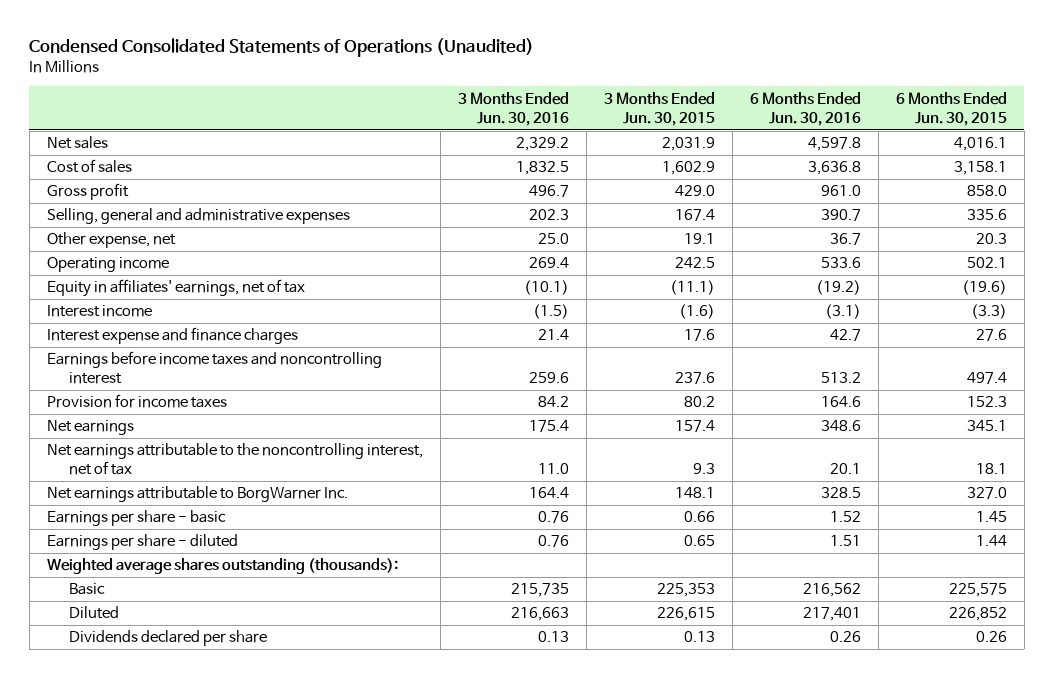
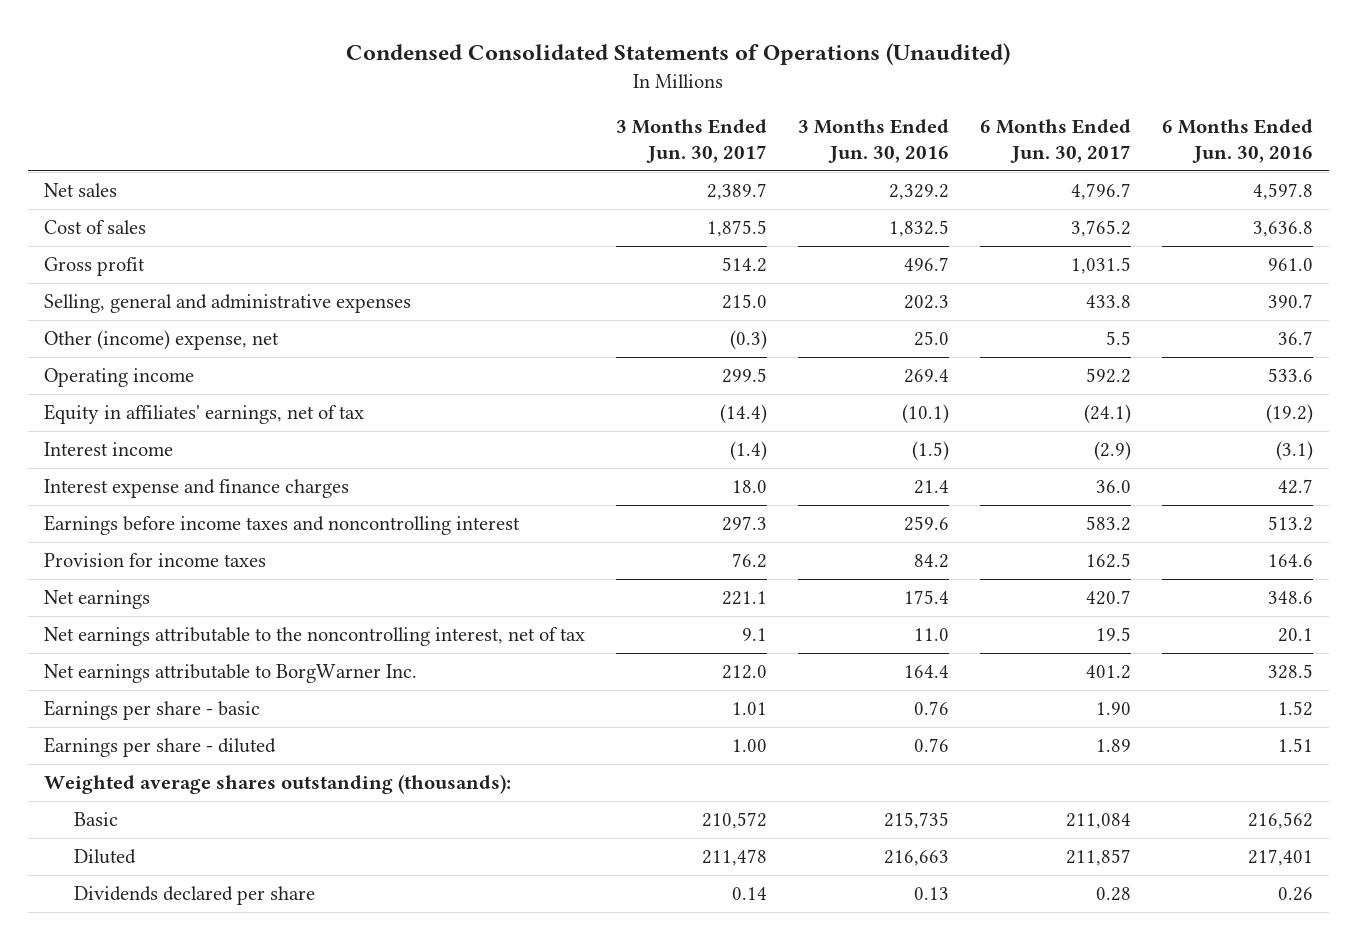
[603,91,715,126] 3 Months Ended Jun. 30, 2015 -> none
[895,91,1007,126] 6 Months Ended Jun. 30, 2015 -> none
none -> [615,119,767,163] 3 Months Ended Jun. 30, 2017
none -> [979,119,1131,163] 6 Months Ended Jun. 30, 2017
[46,232,176,249] Other expense, net -> [43,330,279,351] Other (income) expense, net

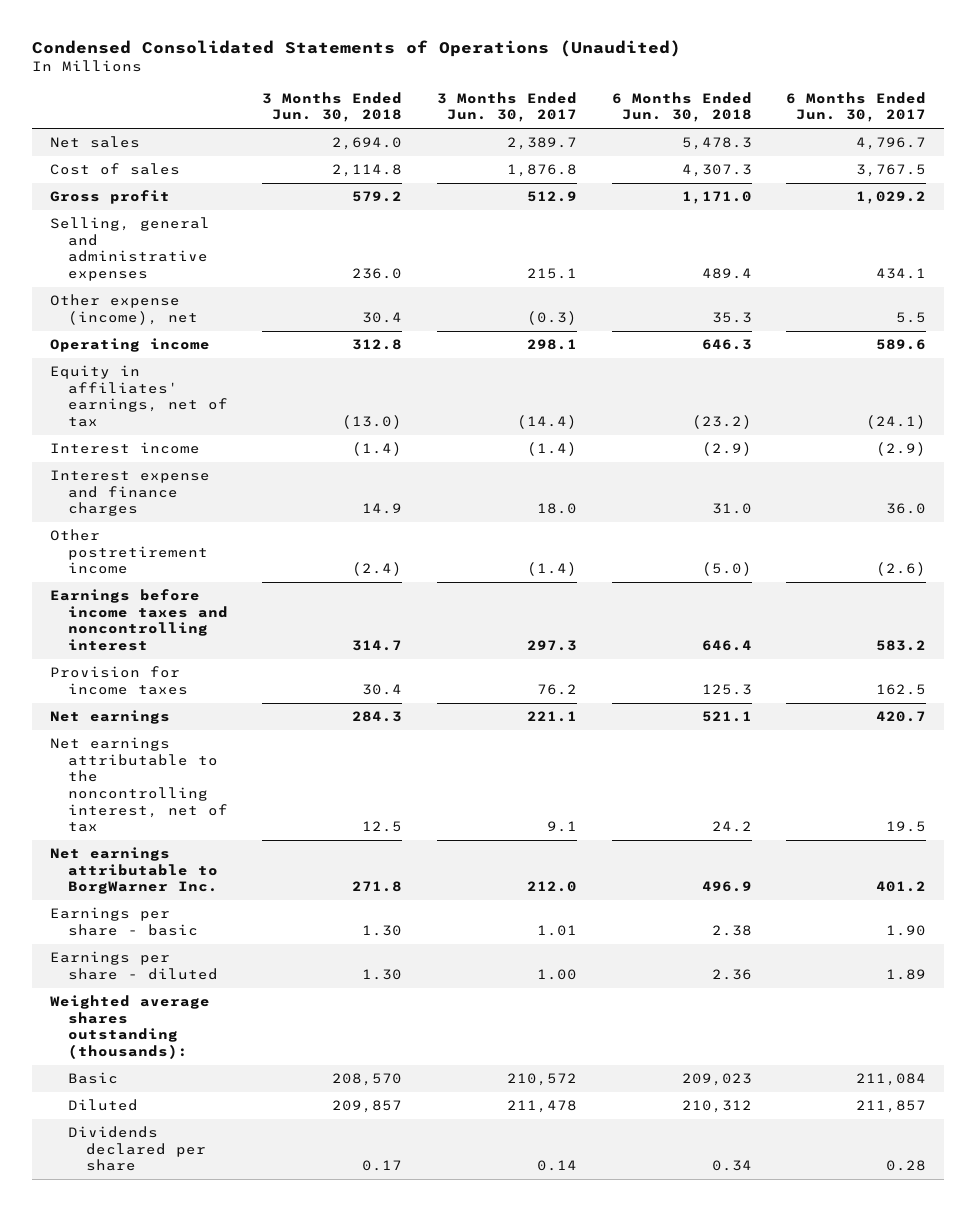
[797,119,949,163] 3 Months Ended Jun. 30, 2016 -> none
[1162,119,1314,163] 6 Months Ended Jun. 30, 2016 -> none
none -> [262,91,403,123] 3 Months Ended Jun. 30, 2018
none -> [611,91,752,123] 6 Months Ended Jun. 30, 2018
[706,220,767,238] 1,875.5 -> [507,164,578,178] 1,876.8
[1070,220,1131,238] 3,765.2 -> [856,164,927,178] 3,767.5
[721,257,767,273] 514.2 -> [527,191,578,203] 512.9
[1070,257,1131,275] 1,031.5 -> [856,191,927,205] 1,029.2
[721,294,767,310] 215.0 -> [527,267,578,279] 215.1
[1085,295,1131,309] 433.8 -> [876,267,927,279] 434.1
[43,330,279,351] Other (income) expense, net -> [49,294,198,325] Other expense (income), net
[721,368,767,384] 299.5 -> [527,339,578,351] 298.1
[1085,368,1131,384] 592.2 -> [876,339,927,351] 589.6
none -> [49,529,208,575] Other postretirement income

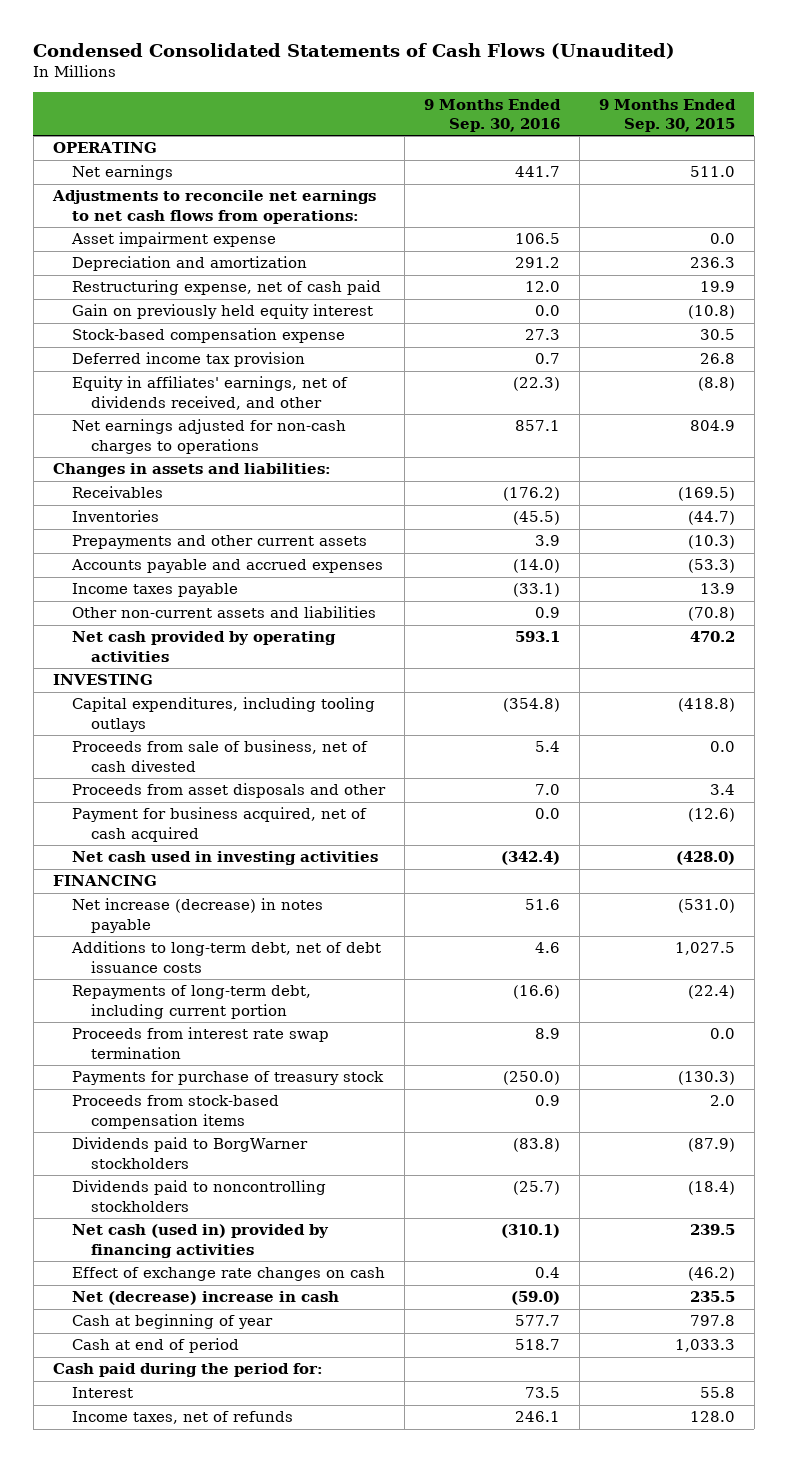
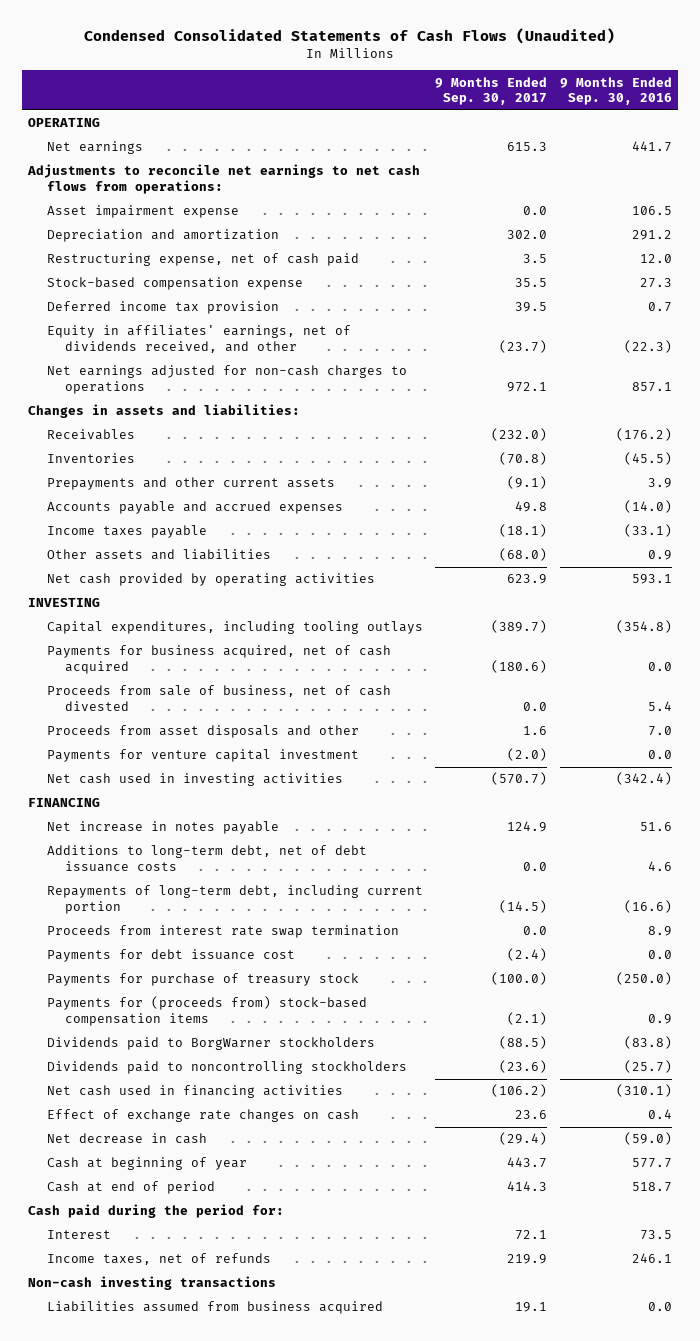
[598,98,736,132] 9 Months Ended Sep. 30, 2015 -> none
none -> [435,76,548,106] 9 Months Ended Sep. 30, 2017
[71,304,373,320] Gain on previously held equity interest -> none
[71,606,376,619] Other non-current assets and liabilities -> [46,549,271,561] Other assets and liabilities
none -> [46,645,391,674] Payments for business acquired, net of cash acquired
[71,807,367,842] Payment for business acquired, net of cash acquired -> none
none -> [46,749,359,763] Payments for venture capital investment
[71,898,323,933] Net increase (decrease) in notes payable -> [46,821,279,835] Net increase in notes payable
none -> [46,949,295,963] Payments for debt issuance cost
[71,1095,279,1129] Proceeds from stock-based compensation items -> [46,996,367,1026] Payments for (proceeds from) stock-based compensation items
[71,1224,329,1258] Net cash (used in) provided by financing activities -> [46,1085,343,1099] Net cash used in financing activities
[71,1291,339,1306] Net (decrease) increase in cash -> [46,1133,207,1145] Net decrease in cash
none -> [28,1276,277,1291] Non-cash investing transactions
none -> [46,1301,383,1315] Liabilities assumed from business acquired

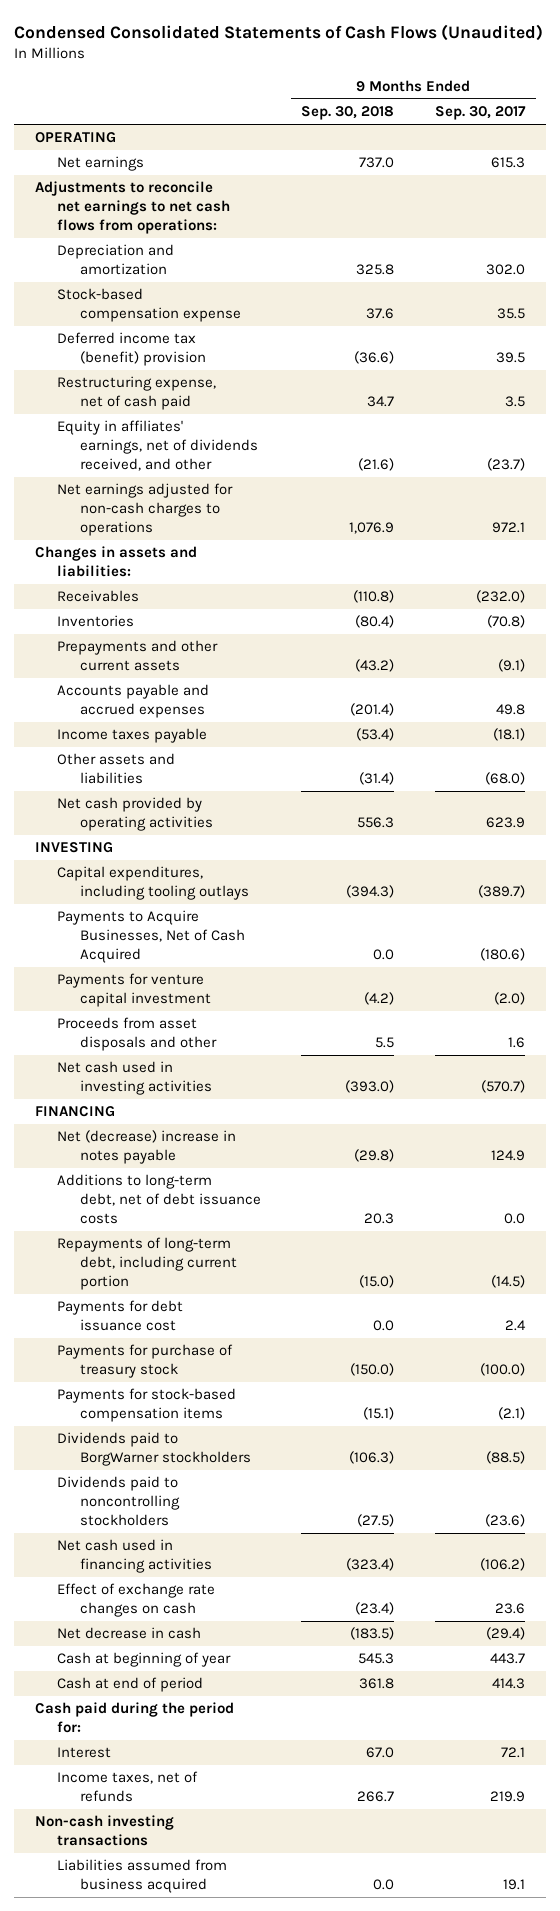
[559,76,672,106] 9 Months Ended Sep. 30, 2016 -> none
none -> [301,106,395,121] Sep. 30, 2018
[46,205,239,219] Asset impairment expense -> none
[46,301,279,315] Deferred income tax provision -> [57,332,206,367] Deferred income tax (benefit) provision
[46,253,359,267] Restructuring expense, net of cash paid -> [57,376,217,411] Restructuring expense, net of cash paid
[46,685,391,711] Proceeds from sale of business, net of cash divested -> none
[46,645,391,674] Payments for business acquired, net of cash acquired -> [57,910,245,964] Payments to Acquire Businesses, Net of Cash Acquired
[46,725,359,739] Proceeds from asset disposals and other -> [57,1017,217,1052] Proceeds from asset disposals and other
[46,821,279,835] Net increase in notes payable -> [57,1130,237,1165] Net (decrease) increase in notes payable
[46,925,399,939] Proceeds from interest rate swap termination -> none
[507,948,548,962] (2.4) -> [505,1320,527,1332] 2.4
[46,996,367,1026] Payments for (proceeds from) stock-based compensation items -> [57,1388,237,1423] Payments for stock-based compensation items

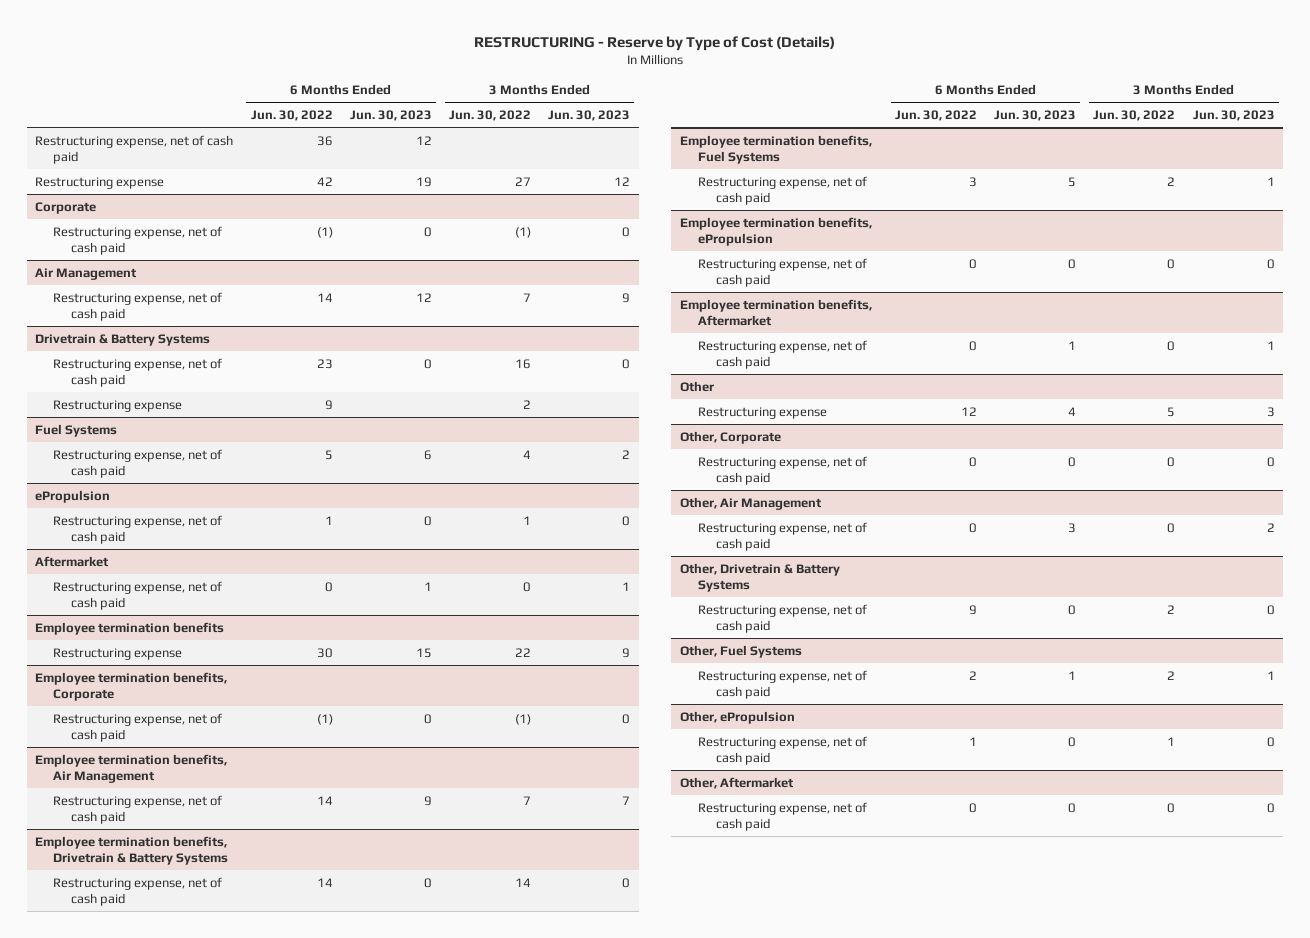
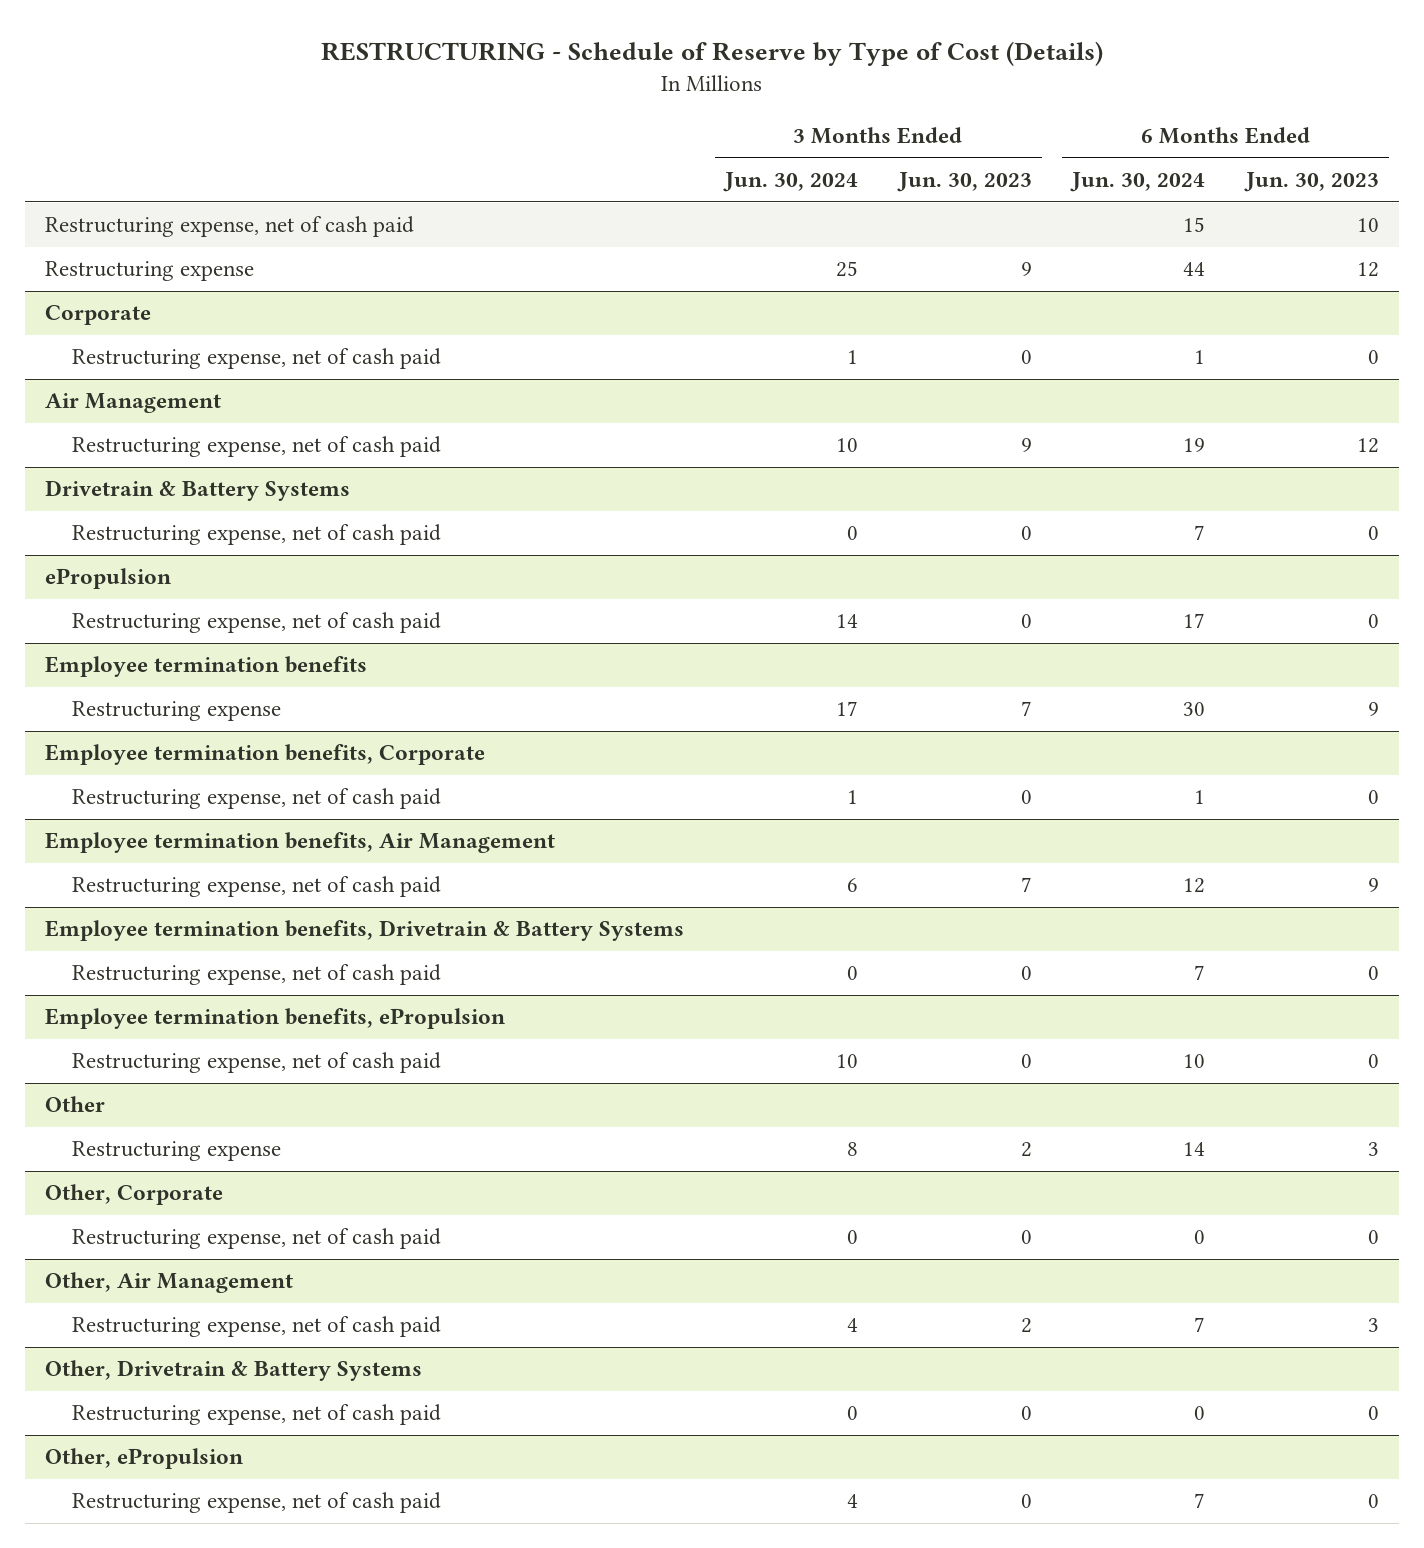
[473,35,835,51] RESTRUCTURING - Reserve by Type of Cost (Details) -> [321,41,1104,67] RESTRUCTURING - Schedule of Reserve by Type of Cost (Details)
[250,110,333,122] Jun. 30, 2022 -> none
[448,110,531,122] Jun. 30, 2022 -> none
none -> [722,171,858,192] Jun. 30, 2024
none -> [1070,171,1206,192] Jun. 30, 2024
[415,135,432,145] 12 -> [1357,218,1380,233] 10
[415,176,432,187] 19 -> [1357,262,1380,278] 12
[614,176,631,186] 12 -> [1020,262,1032,277] 9
[53,399,183,412] Restructuring expense -> none
[35,423,118,437] Fuel Systems -> none
[53,448,223,478] Restructuring expense, net of cash paid -> none
[35,555,110,567] Aftermarket -> none
[53,580,223,610] Restructuring expense, net of cash paid -> none
[415,647,432,658] 15 -> [1368,702,1380,717] 9
[622,647,631,658] 9 -> [1020,701,1032,717] 7
[679,134,872,164] Employee termination benefits, Fuel Systems -> none
[697,175,867,205] Restructuring expense, net of cash paid -> none
[679,298,872,326] Employee termination benefits, Aftermarket -> none
[697,339,867,369] Restructuring expense, net of cash paid -> none
[1068,406,1077,416] 4 -> [1368,1142,1380,1157] 3
[1266,406,1275,417] 3 -> [1020,1142,1032,1158] 2
[679,644,802,658] Other, Fuel Systems -> none
[697,669,867,699] Restructuring expense, net of cash paid -> none
[679,776,794,789] Other, Aftermarket -> none
[697,801,867,831] Restructuring expense, net of cash paid -> none

